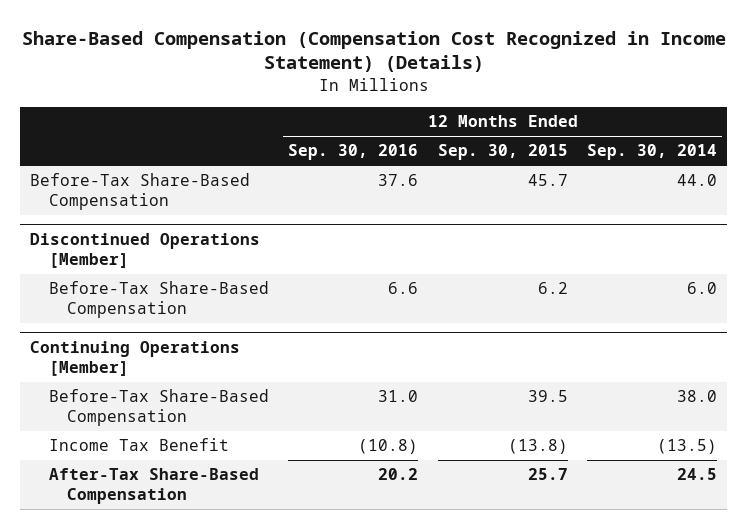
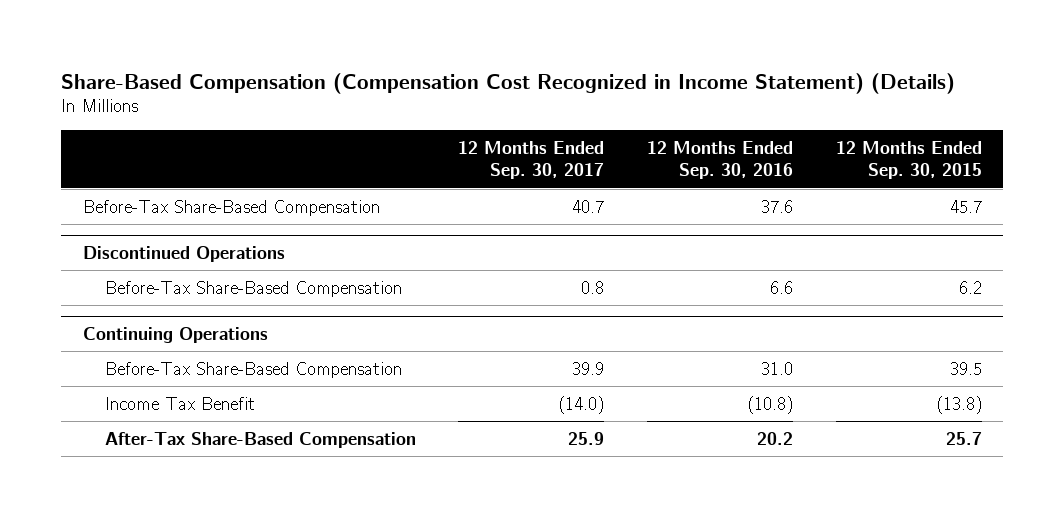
[587,144,718,161] Sep. 30, 2014 -> none
none -> [458,140,605,180] 12 Months Ended Sep. 30, 2017
[29,233,260,268] Discontinued Operations [Member] -> [82,245,285,262] Discontinued Operations
[29,341,240,376] Continuing Operations [Member] -> [82,326,268,343] Continuing Operations

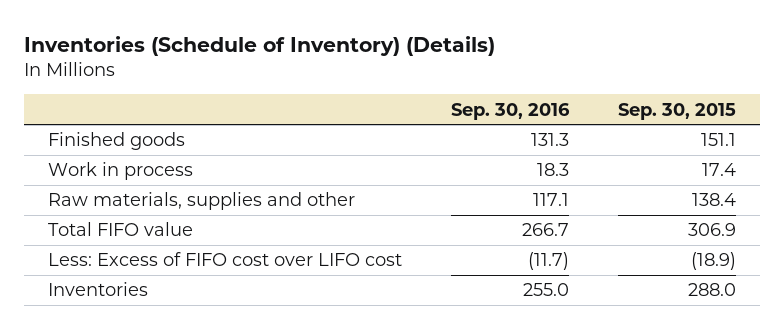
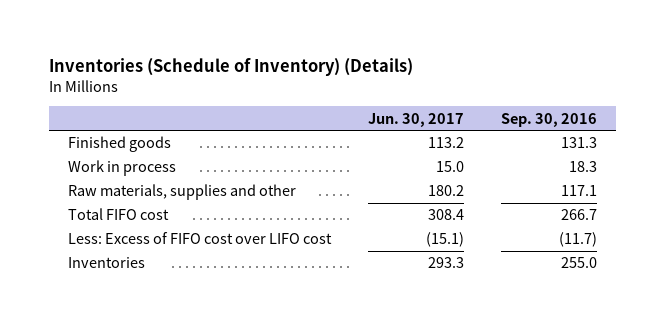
[617,102,736,120] Sep. 30, 2015 -> none
none -> [368,112,465,127] Jun. 30, 2017
[48,222,194,237] Total FIFO value -> [68,208,170,221] Total FIFO cost

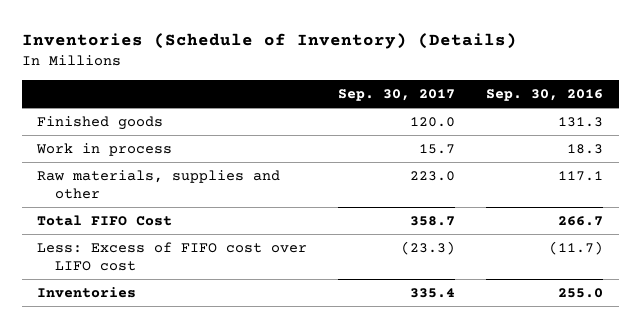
[368,112,465,127] Jun. 30, 2017 -> none
none -> [338,89,456,102] Sep. 30, 2017
[68,208,170,221] Total FIFO cost -> [37,214,173,226] Total FIFO Cost

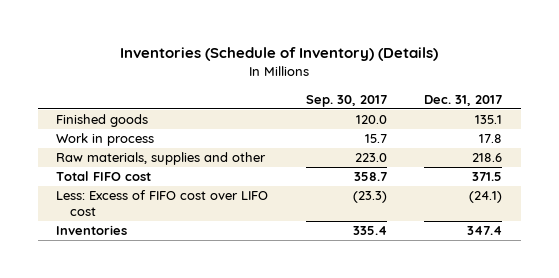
[486,89,604,102] Sep. 30, 2016 -> none
none -> [424,94,503,106] Dec. 31, 2017
[37,214,173,226] Total FIFO Cost -> [56,171,152,182] Total FIFO cost

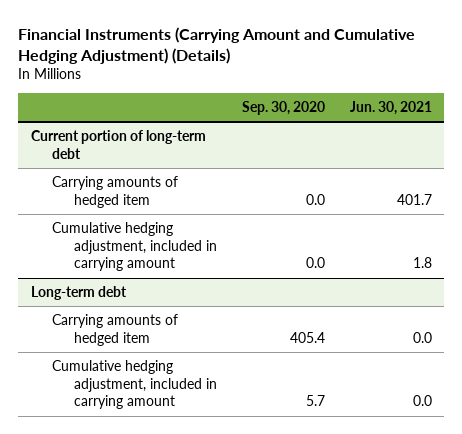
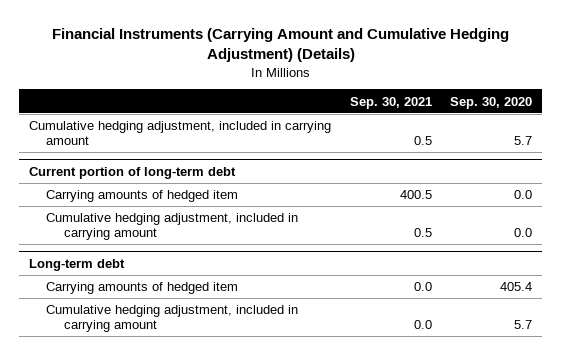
[349,100,432,115] Jun. 30, 2021 -> none
none -> [349,96,432,109] Sep. 30, 2021
none -> [28,121,331,145] Cumulative hedging adjustment, included in carrying amount

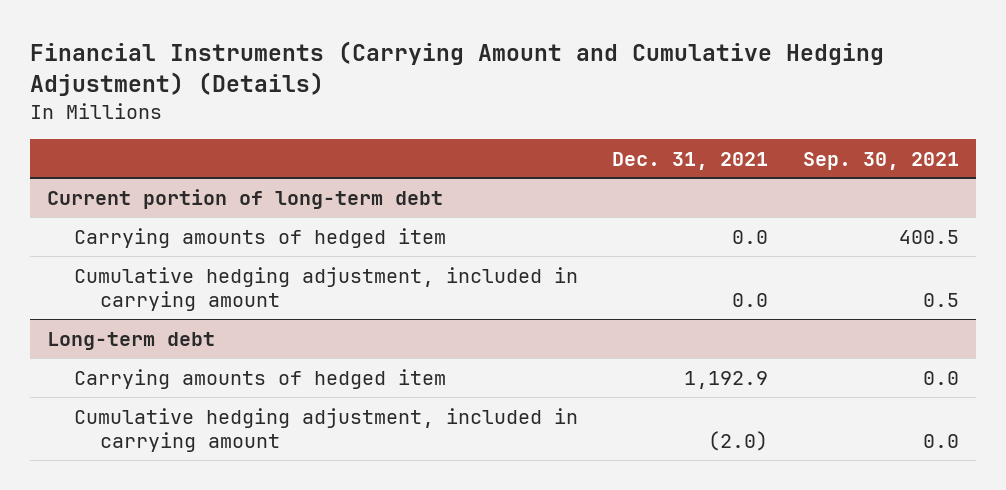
[450,96,533,109] Sep. 30, 2020 -> none
none -> [612,151,769,170] Dec. 31, 2021
[28,121,331,145] Cumulative hedging adjustment, included in carrying amount -> none

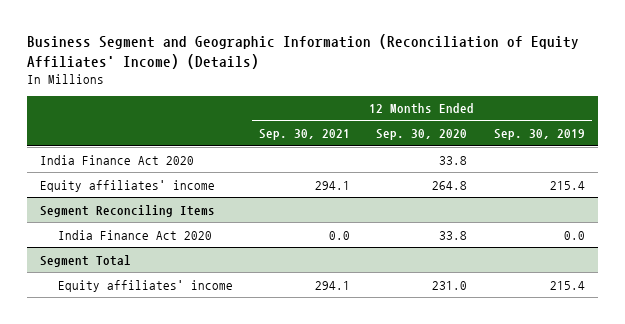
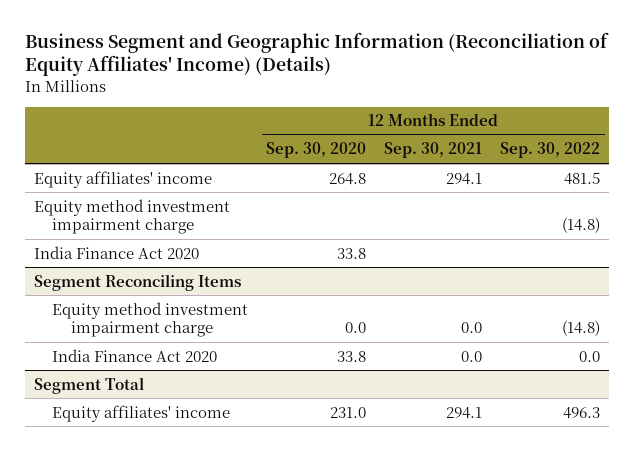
[493,129,585,141] Sep. 30, 2019 -> none
none -> [500,142,601,159] Sep. 30, 2022
none -> [33,198,230,235] Equity method investment impairment charge
[39,154,194,165] India Finance Act 2020 -> [33,245,199,259] India Finance Act 2020
none -> [52,301,249,338] Equity method investment impairment charge

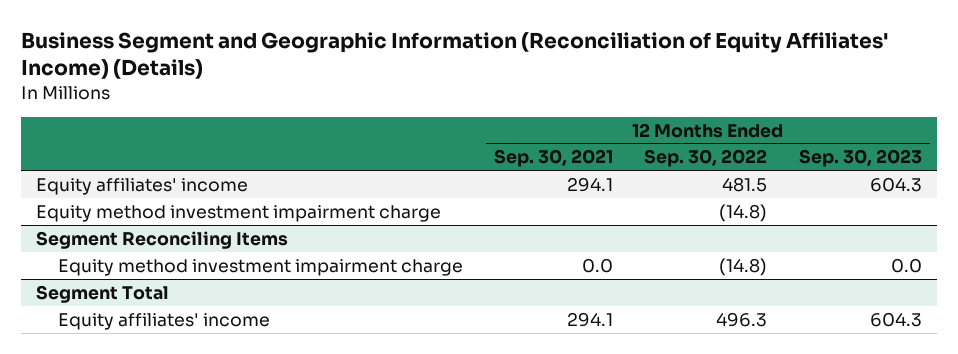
[266,142,367,159] Sep. 30, 2020 -> none
none -> [798,149,922,168] Sep. 30, 2023
[33,245,199,259] India Finance Act 2020 -> none
[52,348,218,362] India Finance Act 2020 -> none

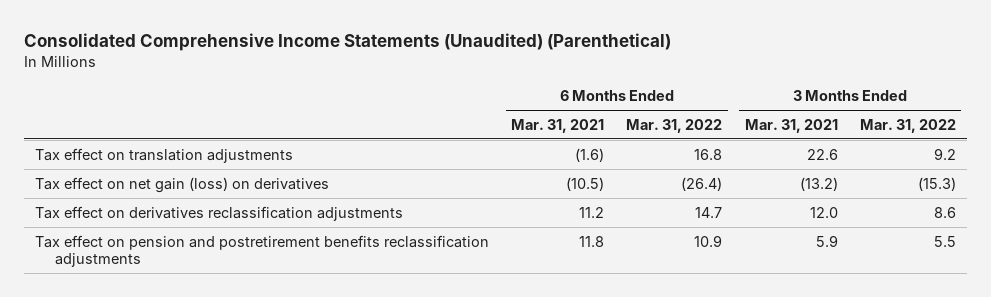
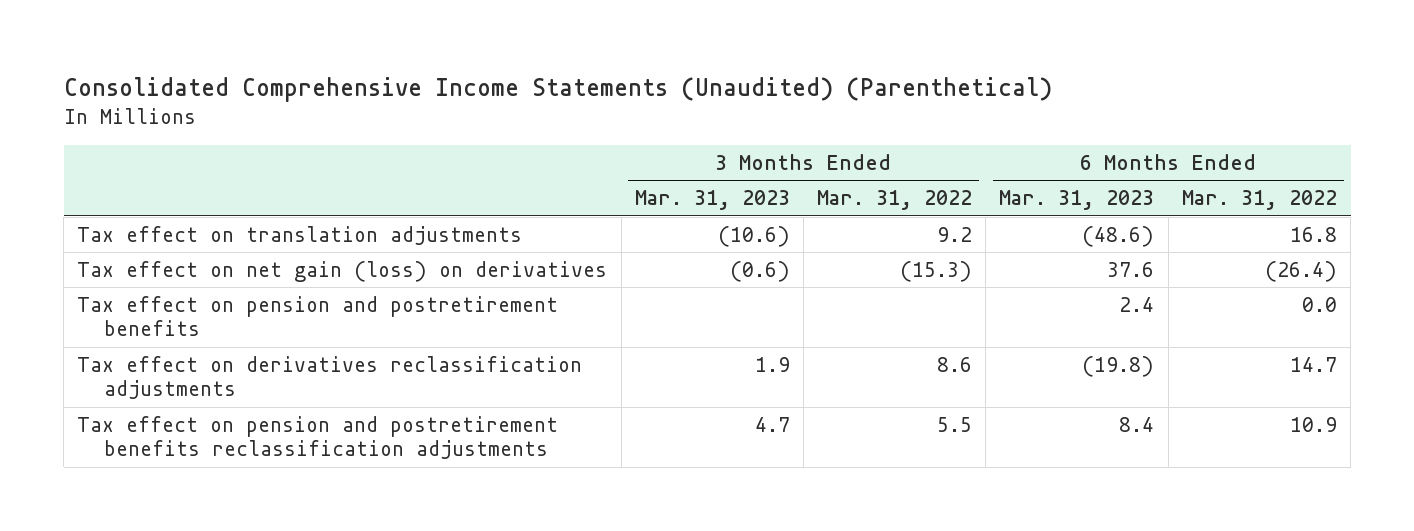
[511,118,605,133] Mar. 31, 2021 -> none
[744,118,838,133] Mar. 31, 2021 -> none
none -> [634,190,790,211] Mar. 31, 2023
none -> [999,190,1155,211] Mar. 31, 2023
none -> [77,295,559,337] Tax effect on pension and postretirement benefits

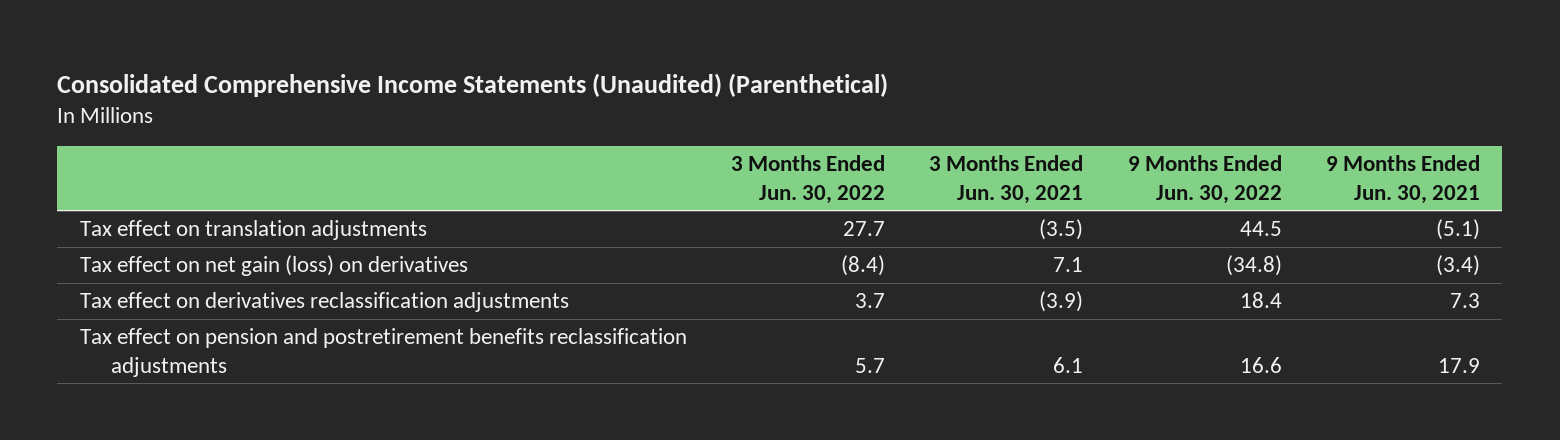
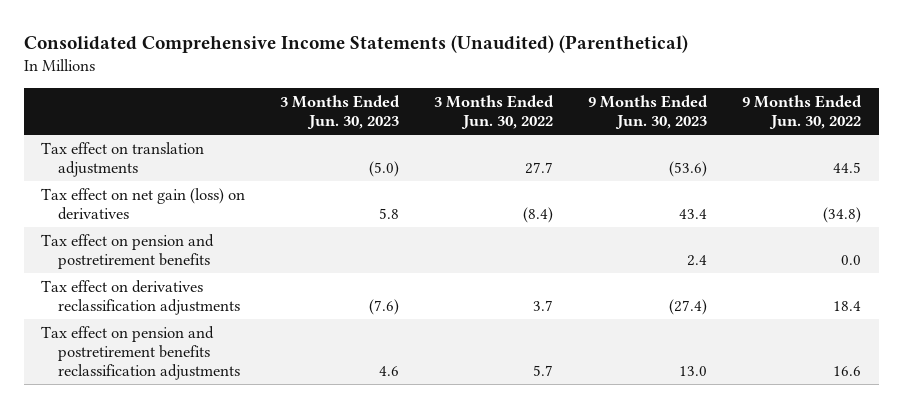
[929,155,1084,204] 3 Months Ended Jun. 30, 2021 -> none
[1326,155,1481,204] 9 Months Ended Jun. 30, 2021 -> none
none -> [280,94,401,129] 3 Months Ended Jun. 30, 2023
none -> [588,94,709,129] 9 Months Ended Jun. 30, 2023
none -> [41,234,215,270] Tax effect on pension and postretirement benefits

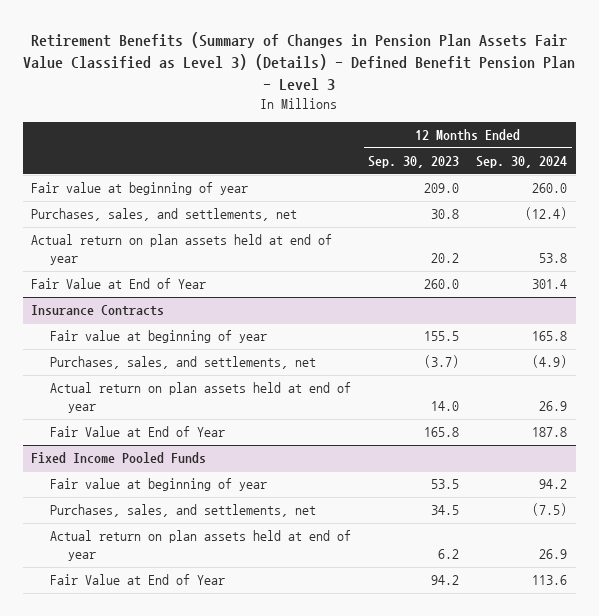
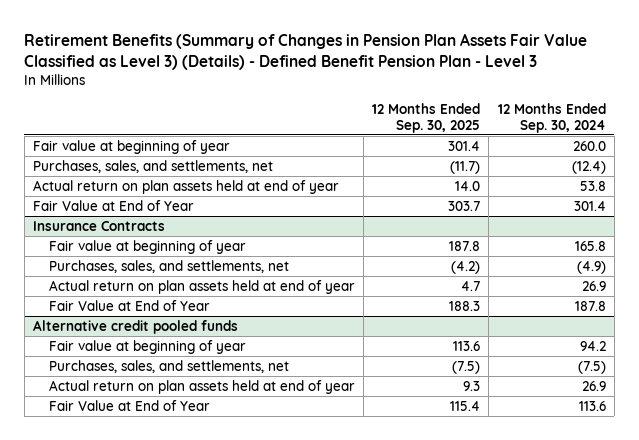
[368,156,460,169] Sep. 30, 2023 -> none
none -> [372,102,481,133] 12 Months Ended Sep. 30, 2025
[31,452,207,464] Fixed Income Pooled Funds -> [33,319,239,334] Alternative credit pooled funds

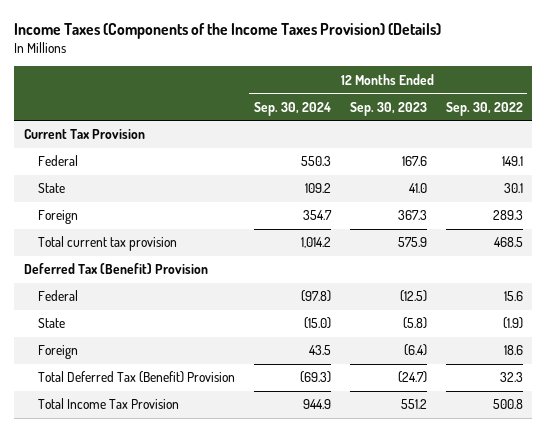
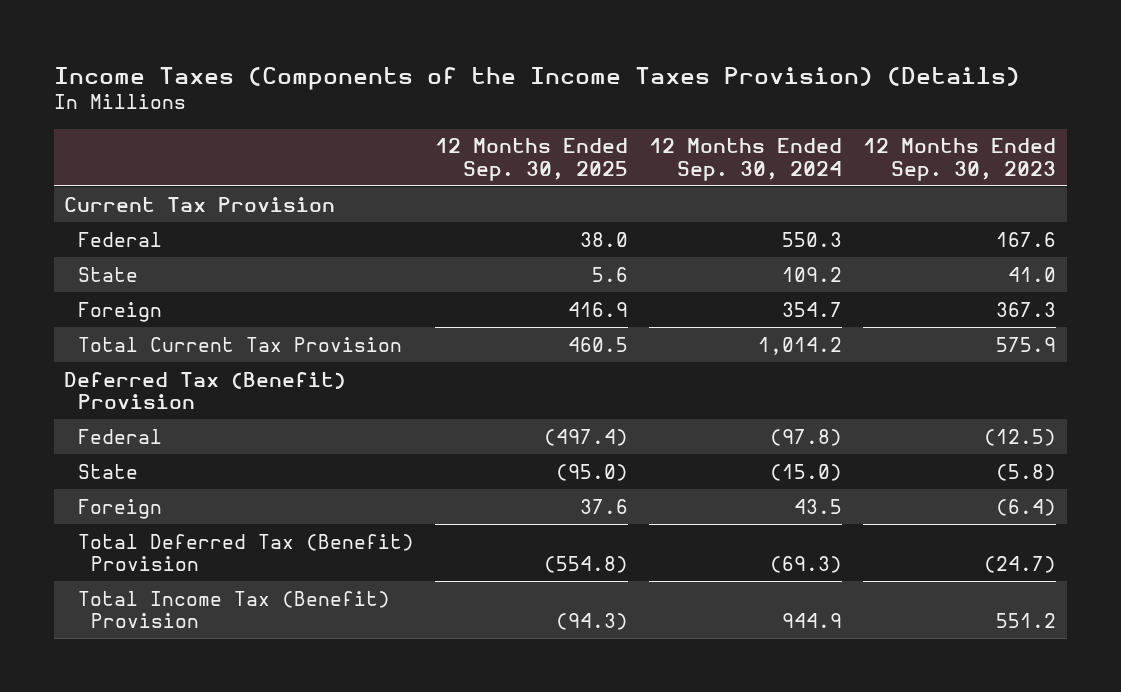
[445,101,523,116] Sep. 30, 2022 -> none
none -> [435,138,629,181] 12 Months Ended Sep. 30, 2025
[38,236,178,252] Total current tax provision -> [77,336,402,352] Total Current Tax Provision
[38,398,180,410] Total Income Tax Provision -> [77,590,390,629] Total Income Tax (Benefit) Provision

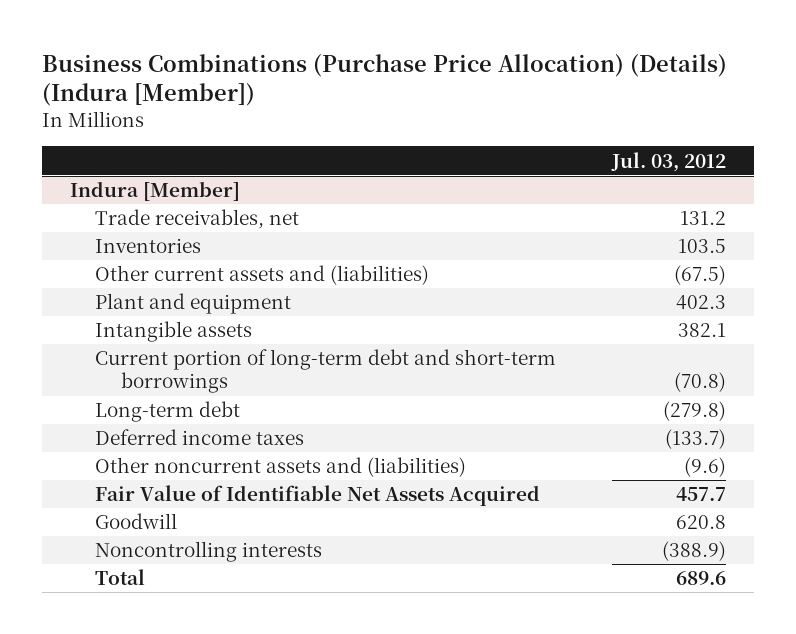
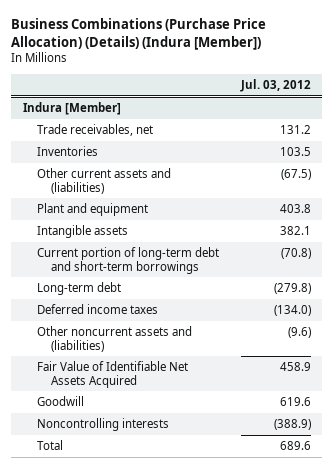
[675,295,726,311] 402.3 -> [279,203,311,213] 403.8
[664,429,726,450] (133.7) -> [273,304,311,316] (134.0)
[675,487,726,502] 457.7 -> [279,361,311,371] 458.9
[675,515,726,530] 620.8 -> [279,396,311,406] 619.6

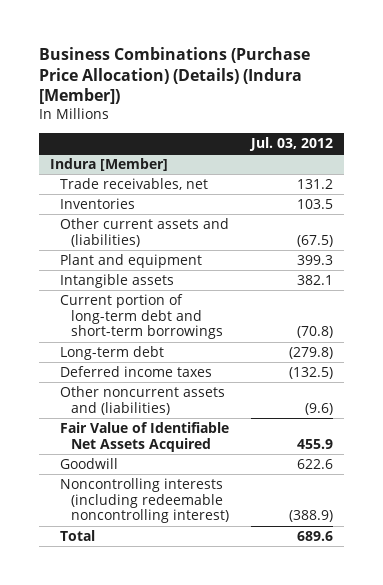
[279,203,311,213] 403.8 -> [296,254,333,265] 399.3
[273,304,311,316] (134.0) -> [288,366,333,379] (132.5)
[279,361,311,371] 458.9 -> [296,438,333,449] 455.9
[279,396,311,406] 619.6 -> [296,458,333,469] 622.6
[36,417,169,431] Noncontrolling interests -> [60,477,229,524] Noncontrolling interests (including redeemable noncontrolling interest)

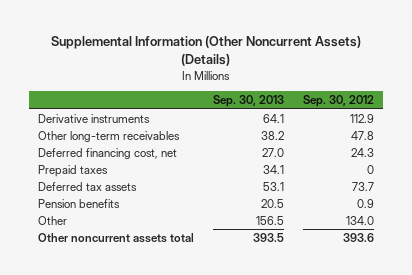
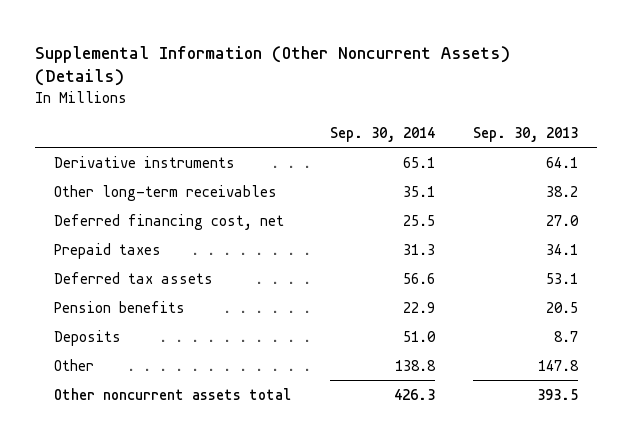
[302,95,374,108] Sep. 30, 2012 -> none
none -> [329,126,435,142] Sep. 30, 2014
none -> [54,329,122,346] Deposits
[256,215,285,225] 156.5 -> [538,359,580,371] 147.8

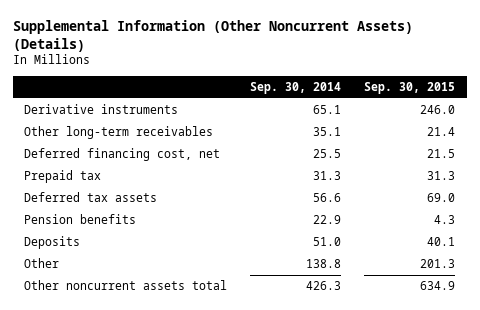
[473,126,579,142] Sep. 30, 2013 -> none
none -> [364,82,456,95] Sep. 30, 2015
[54,242,162,259] Prepaid taxes -> [24,170,102,184] Prepaid tax

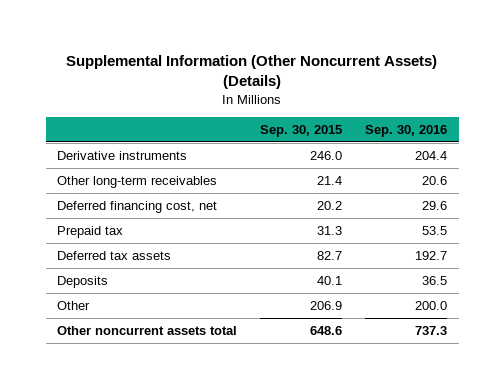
[250,82,342,95] Sep. 30, 2014 -> none
none -> [365,124,448,137] Sep. 30, 2016
[427,149,456,159] 21.5 -> [317,201,343,211] 20.2
[24,214,137,225] Pension benefits -> none
[427,193,456,203] 69.0 -> [317,251,343,261] 82.7
[420,259,456,269] 201.3 -> [310,301,343,311] 206.9
[420,281,456,291] 634.9 -> [310,326,343,336] 648.6

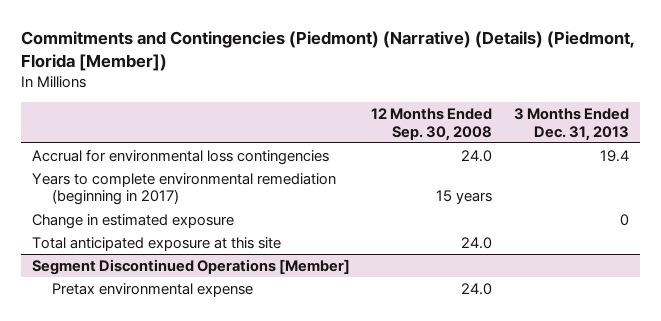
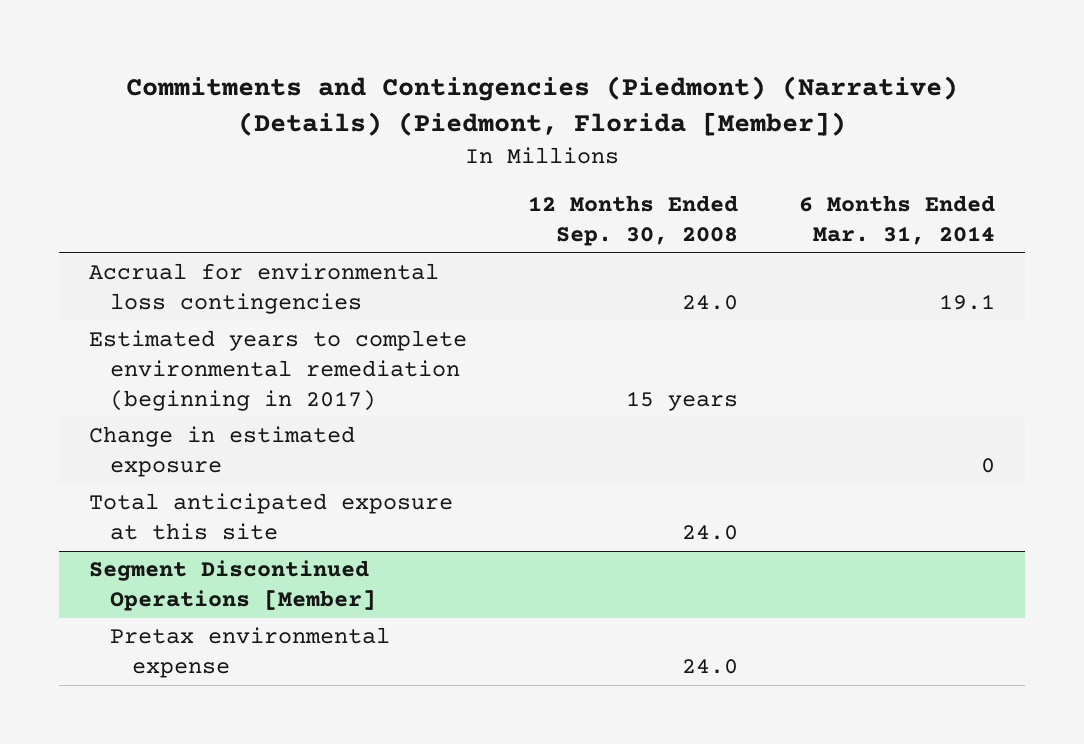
[514,108,630,141] 3 Months Ended Dec. 31, 2013 -> none
none -> [798,195,995,245] 6 Months Ended Mar. 31, 2014
[31,172,336,206] Years to complete environmental remediation (beginning in 2017) -> [89,330,468,411] Estimated years to complete environmental remediation (beginning in 2017)

